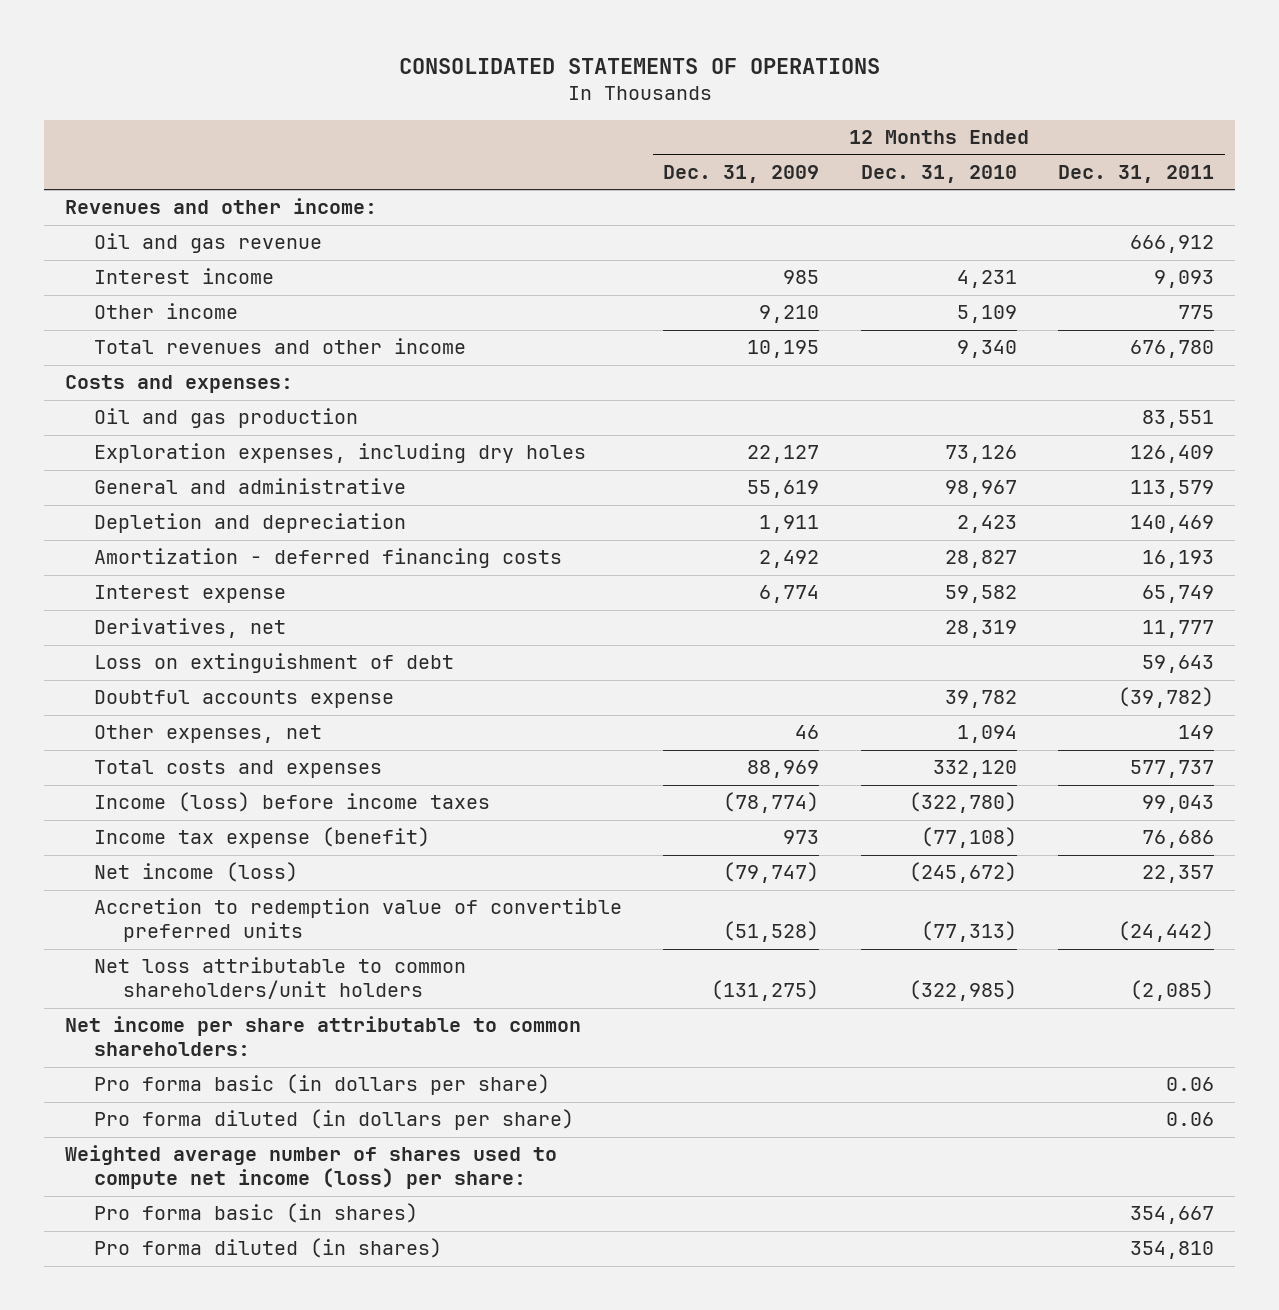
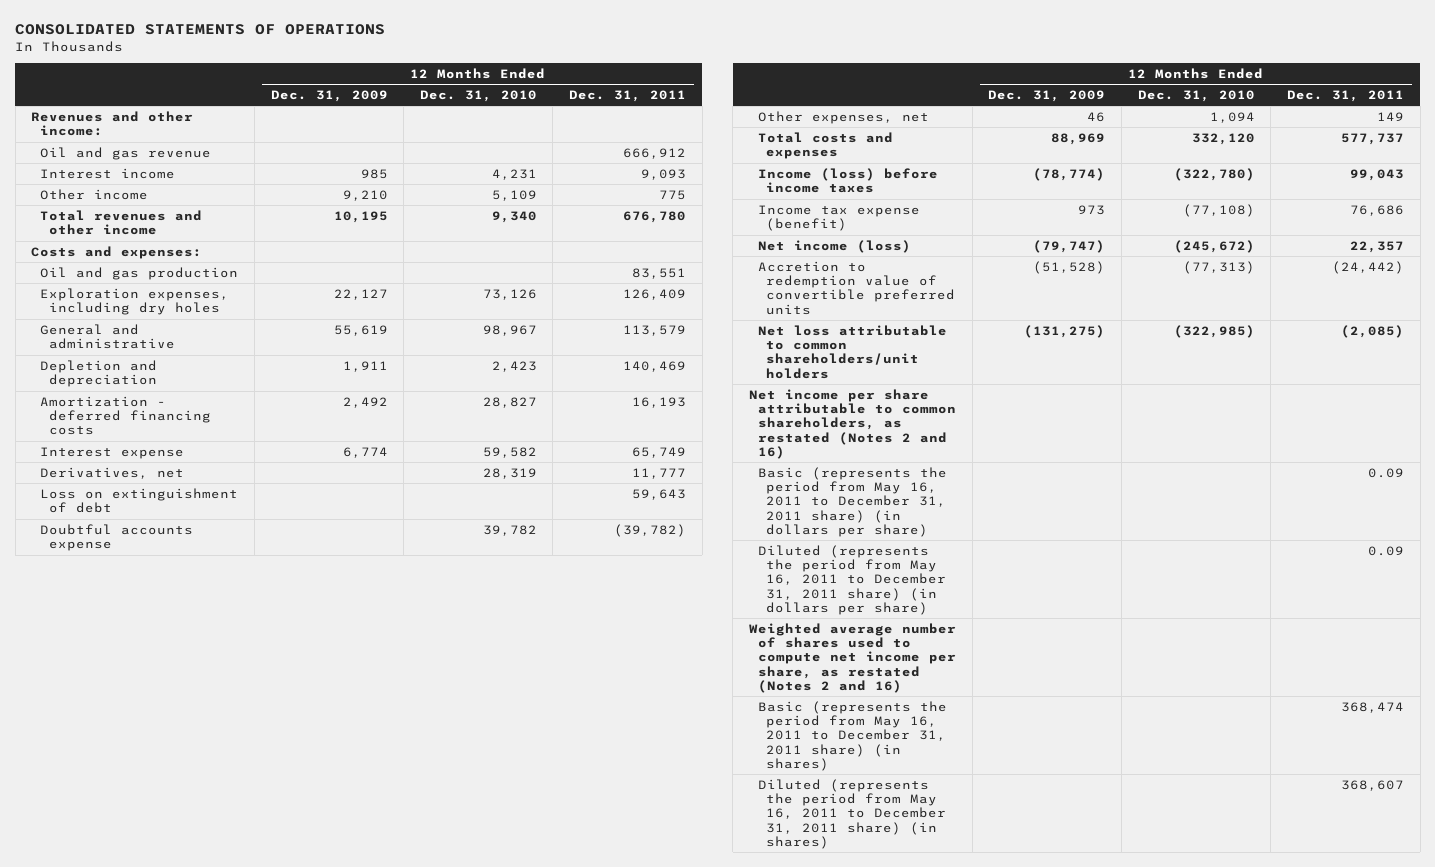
[93,1074,550,1096] Pro forma basic (in dollars per share) -> none
[93,1109,574,1131] Pro forma diluted (in dollars per share) -> none
[93,1203,418,1224] Pro forma basic (in shares) -> none
[93,1238,442,1259] Pro forma diluted (in shares) -> none
[65,1016,582,1057] Net income per share attributable to common shareholders: -> [749,388,956,460] Net income per share attributable to common shareholders, as restated (Notes 2 and 16)
none -> [757,466,947,538] Basic (represents the period from May 16, 2011 to December 31, 2011 share) (in dollars per share)
none -> [757,544,947,616] Diluted (represents the period from May 16, 2011 to December 31, 2011 share) (in dollars per share)
[65,1145,558,1190] Weighted average number of shares used to compute net income (loss) per share: -> [749,622,957,694] Weighted average number of shares used to compute net income per share, as restated (Notes 2 and 16)
none -> [757,700,947,772] Basic (represents the period from May 16, 2011 to December 31, 2011 share) (in shares)
none -> [757,778,947,850] Diluted (represents the period from May 16, 2011 to December 31, 2011 share) (in shares)

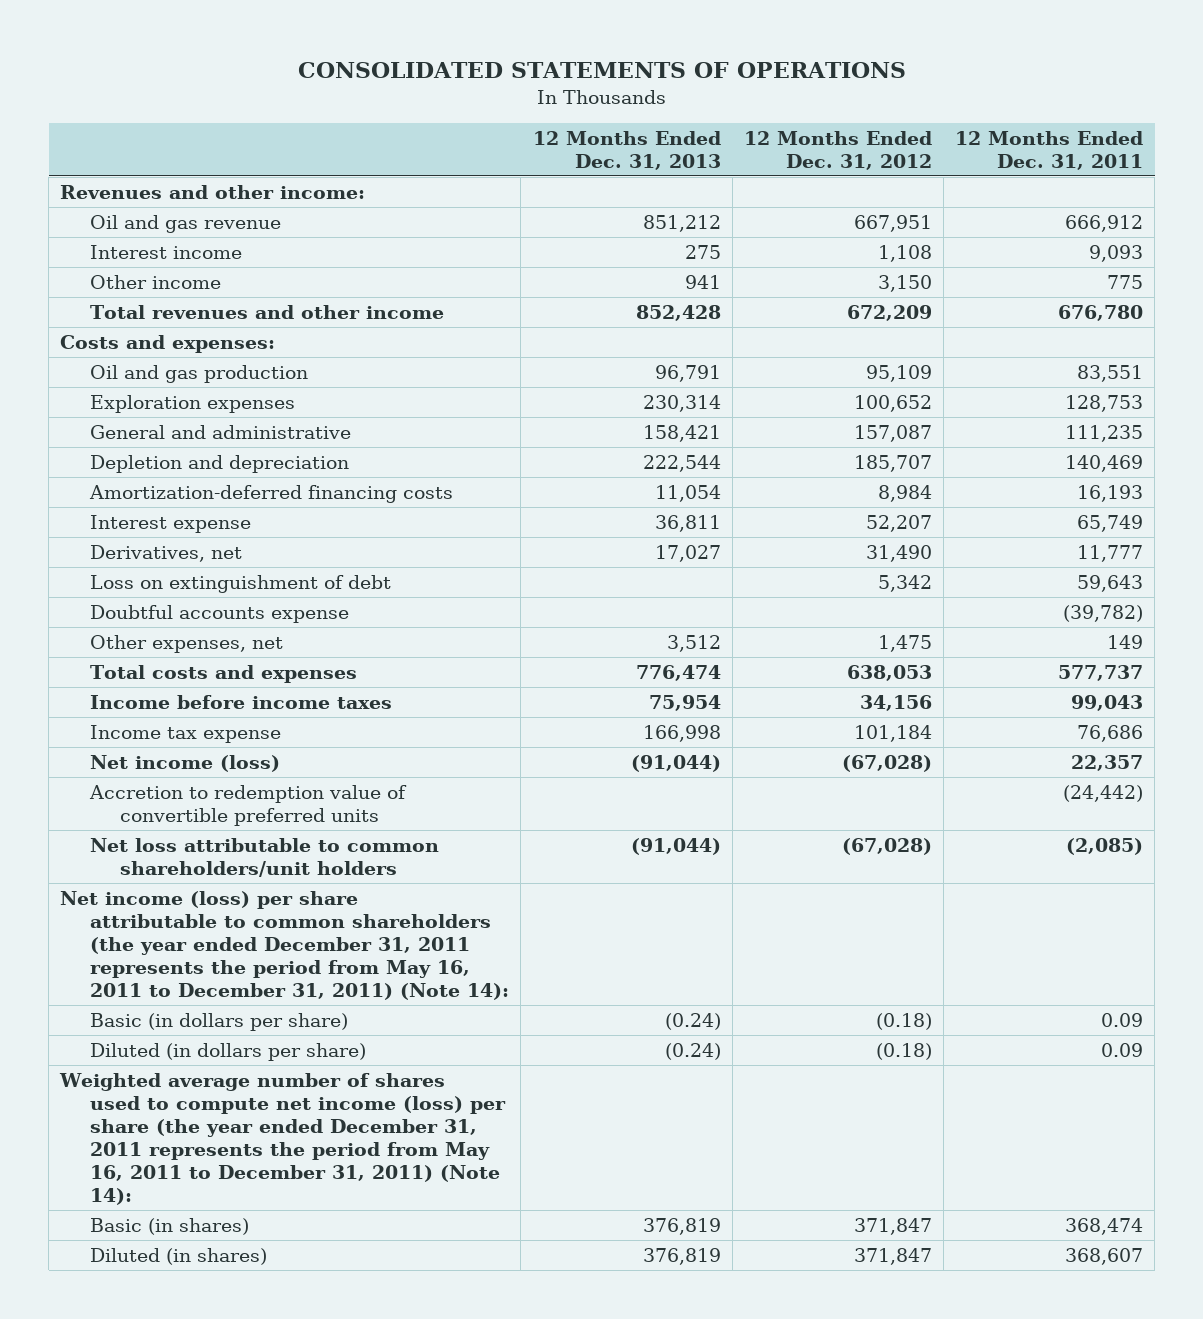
[270,90,388,103] Dec. 31, 2009 -> none
[419,90,537,103] Dec. 31, 2010 -> none
none -> [532,130,721,170] 12 Months Ended Dec. 31, 2013
none -> [743,130,932,170] 12 Months Ended Dec. 31, 2012
[39,287,229,316] Exploration expenses, including dry holes -> [90,394,296,413] Exploration expenses
[623,288,687,300] 126,409 -> [1065,394,1144,412] 128,753
[623,324,687,336] 113,579 -> [1065,424,1144,442] 111,235
[39,395,211,436] Amortization - deferred financing costs -> [89,484,454,503] Amortization-deferred financing costs
[757,167,938,194] Income (loss) before income taxes -> [90,694,393,709] Income before income taxes
[757,204,920,232] Income tax expense (benefit) -> [90,724,282,743] Income tax expense
[749,388,956,460] Net income per share attributable to common shareholders, as restated (Notes 2 and 16) -> [60,890,510,1000] Net income (loss) per share attributable to common shareholders (the year ended December 31, 2011 represents the period from May 16, 2011 to December 31, 2011) (Note 14):
[757,466,947,538] Basic (represents the period from May 16, 2011 to December 31, 2011 share) (in dollars per share) -> [90,1012,349,1031] Basic (in dollars per share)
[757,544,947,616] Diluted (represents the period from May 16, 2011 to December 31, 2011 share) (in dollars per share) -> [90,1042,367,1061] Diluted (in dollars per share)
[749,622,957,694] Weighted average number of shares used to compute net income per share, as restated (Notes 2 and 16) -> [59,1072,507,1205] Weighted average number of shares used to compute net income (loss) per share (the year ended December 31, 2011 represents the period from May 16, 2011 to December 31, 2011) (Note 14):
[757,700,947,772] Basic (represents the period from May 16, 2011 to December 31, 2011 share) (in shares) -> [90,1217,250,1235] Basic (in shares)
[757,778,947,850] Diluted (represents the period from May 16, 2011 to December 31, 2011 share) (in shares) -> [90,1247,268,1265] Diluted (in shares)

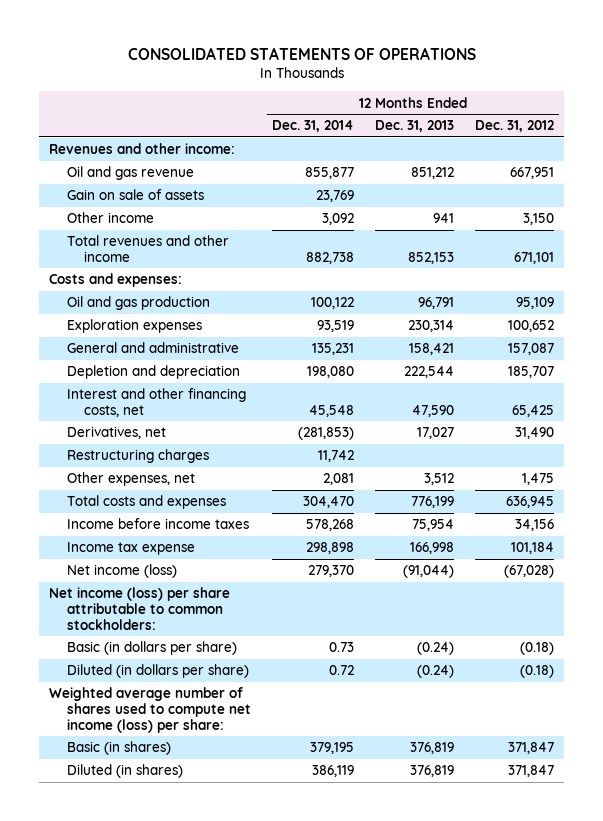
[955,130,1144,170] 12 Months Ended Dec. 31, 2011 -> none
none -> [271,120,354,133] Dec. 31, 2014
[90,244,243,259] Interest income -> none
none -> [66,189,204,201] Gain on sale of assets
[635,304,721,321] 852,428 -> [407,251,454,264] 852,153
[846,304,932,321] 672,209 -> [513,251,554,264] 671,101
[89,484,454,503] Amortization-deferred financing costs -> none
[90,514,252,533] Interest expense -> none
none -> [66,388,246,417] Interest and other financing costs, net
[90,574,392,593] Loss on extinguishment of debt -> none
[90,604,350,623] Doubtful accounts expense -> none
none -> [66,449,209,464] Restructuring charges
[635,664,721,681] 776,474 -> [410,496,454,509] 776,199
[846,664,932,681] 638,053 -> [505,496,554,509] 636,945
[89,784,408,826] Accretion to redemption value of convertible preferred units -> none
[90,837,440,877] Net loss attributable to common shareholders/unit holders -> none
[60,890,510,1000] Net income (loss) per share attributable to common shareholders (the year ended December 31, 2011 represents the period from May 16, 2011 to December 31, 2011) (Note 14): -> [49,587,231,630] Net income (loss) per share attributable to common stockholders:
[59,1072,507,1205] Weighted average number of shares used to compute net income (loss) per share (the year ended December 31, 2011 represents the period from May 16, 2011 to December 31, 2011) (Note 14): -> [49,687,251,733] Weighted average number of shares used to compute net income (loss) per share:

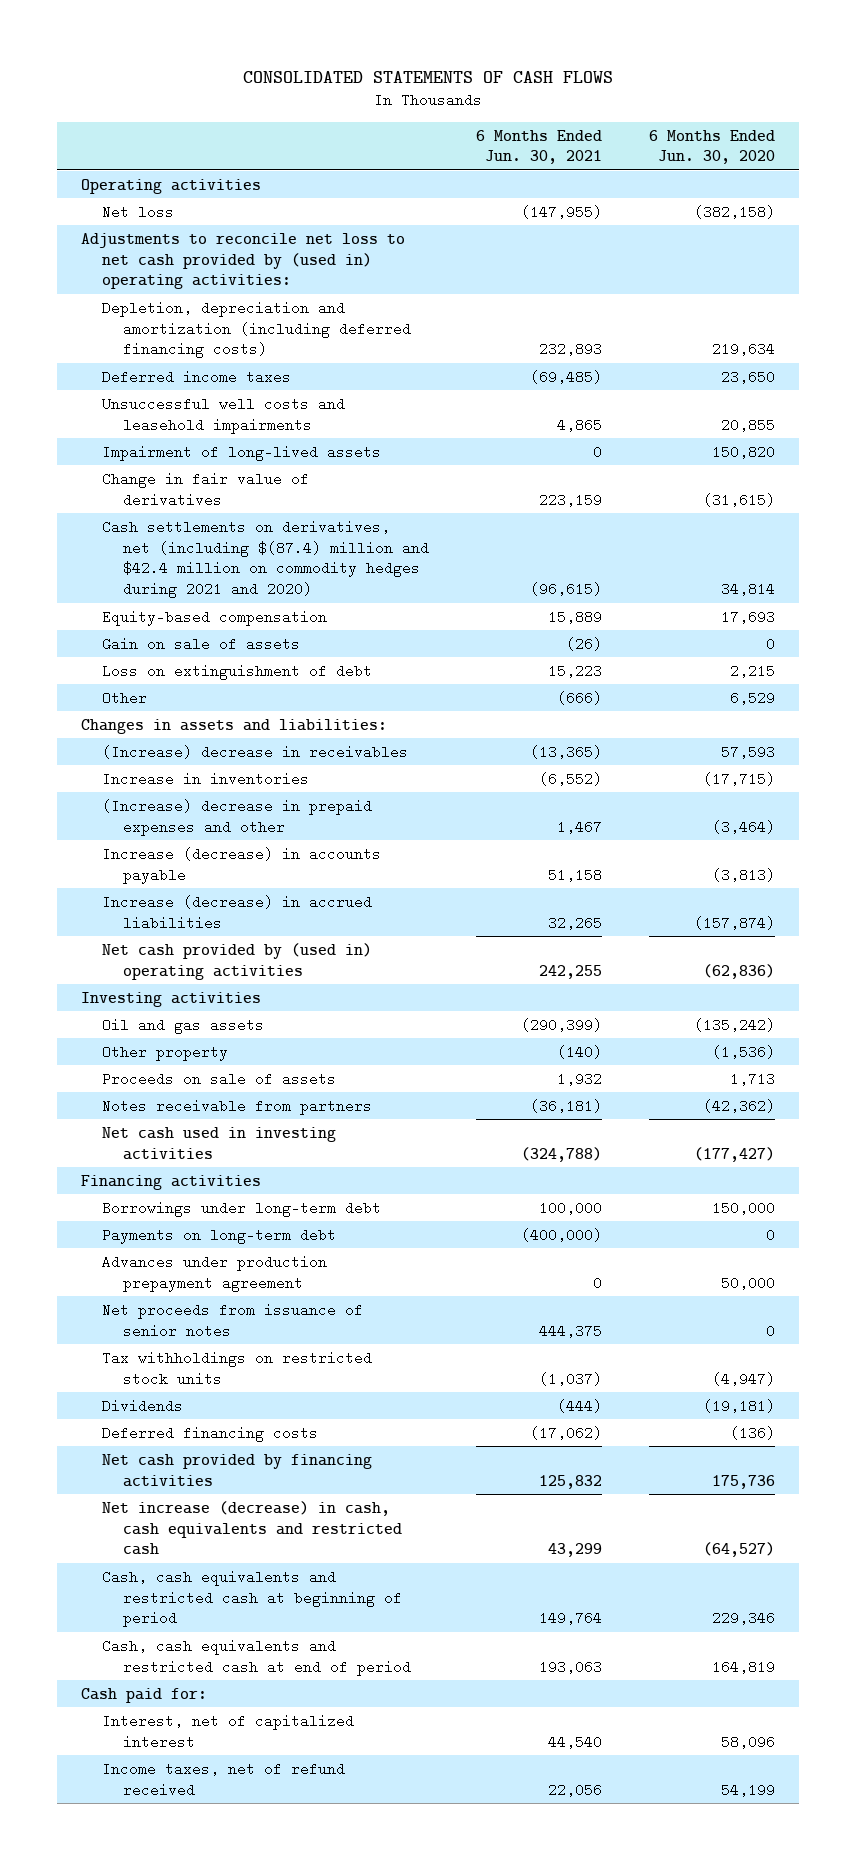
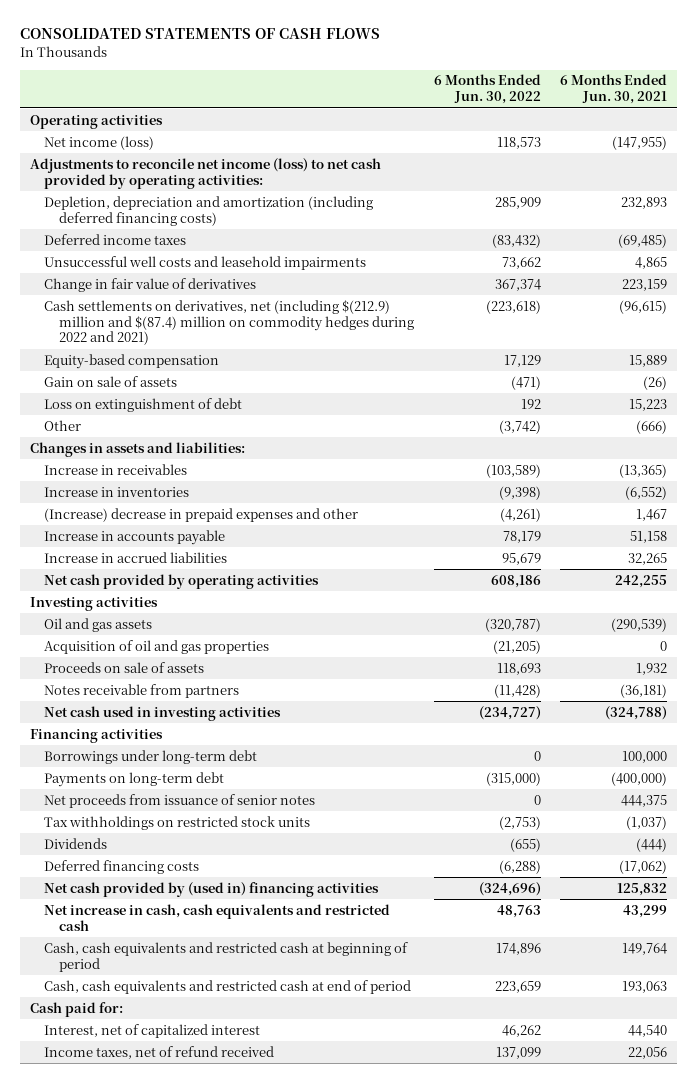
[649,129,776,165] 6 Months Ended Jun. 30, 2020 -> none
none -> [433,74,541,105] 6 Months Ended Jun. 30, 2022
[102,204,175,219] Net loss -> [44,135,155,150] Net income (loss)
[80,232,405,290] Adjustments to reconcile net loss to net cash provided by (used in) operating activities: -> [29,157,381,189] Adjustments to reconcile net income (loss) to net cash provided by operating activities:
[102,444,382,461] Impairment of long-lived assets -> none
[102,519,430,599] Cash settlements on derivatives, net (including $(87.4) million and $42.4 million on commodity hedges during 2021 and 2020) -> [44,299,414,346] Cash settlements on derivatives, net (including $(212.9) million and $(87.4) million on commodity hedges during 2022 and 2021)
[102,744,409,759] (Increase) decrease in receivables -> [44,463,188,475] Increase in receivables
[102,846,382,884] Increase (decrease) in accounts payable -> [44,529,226,545] Increase in accounts payable
[102,894,373,930] Increase (decrease) in accrued liabilities -> [44,551,228,563] Increase in accrued liabilities
[102,942,373,980] Net cash provided by (used in) operating activities -> [44,573,320,589] Net cash provided by operating activities
[102,1044,229,1061] Other property -> none
[521,1017,603,1032] (290,399) -> [611,617,668,632] (290,539)
none -> [44,639,270,654] Acquisition of oil and gas properties
[102,1254,328,1292] Advances under production prepayment agreement -> none
[102,1453,373,1487] Net cash provided by financing activities -> [44,881,380,897] Net cash provided by (used in) financing activities
[102,1500,403,1556] Net increase (decrease) in cash, cash equivalents and restricted cash -> [44,903,391,931] Net increase in cash, cash equivalents and restricted cash

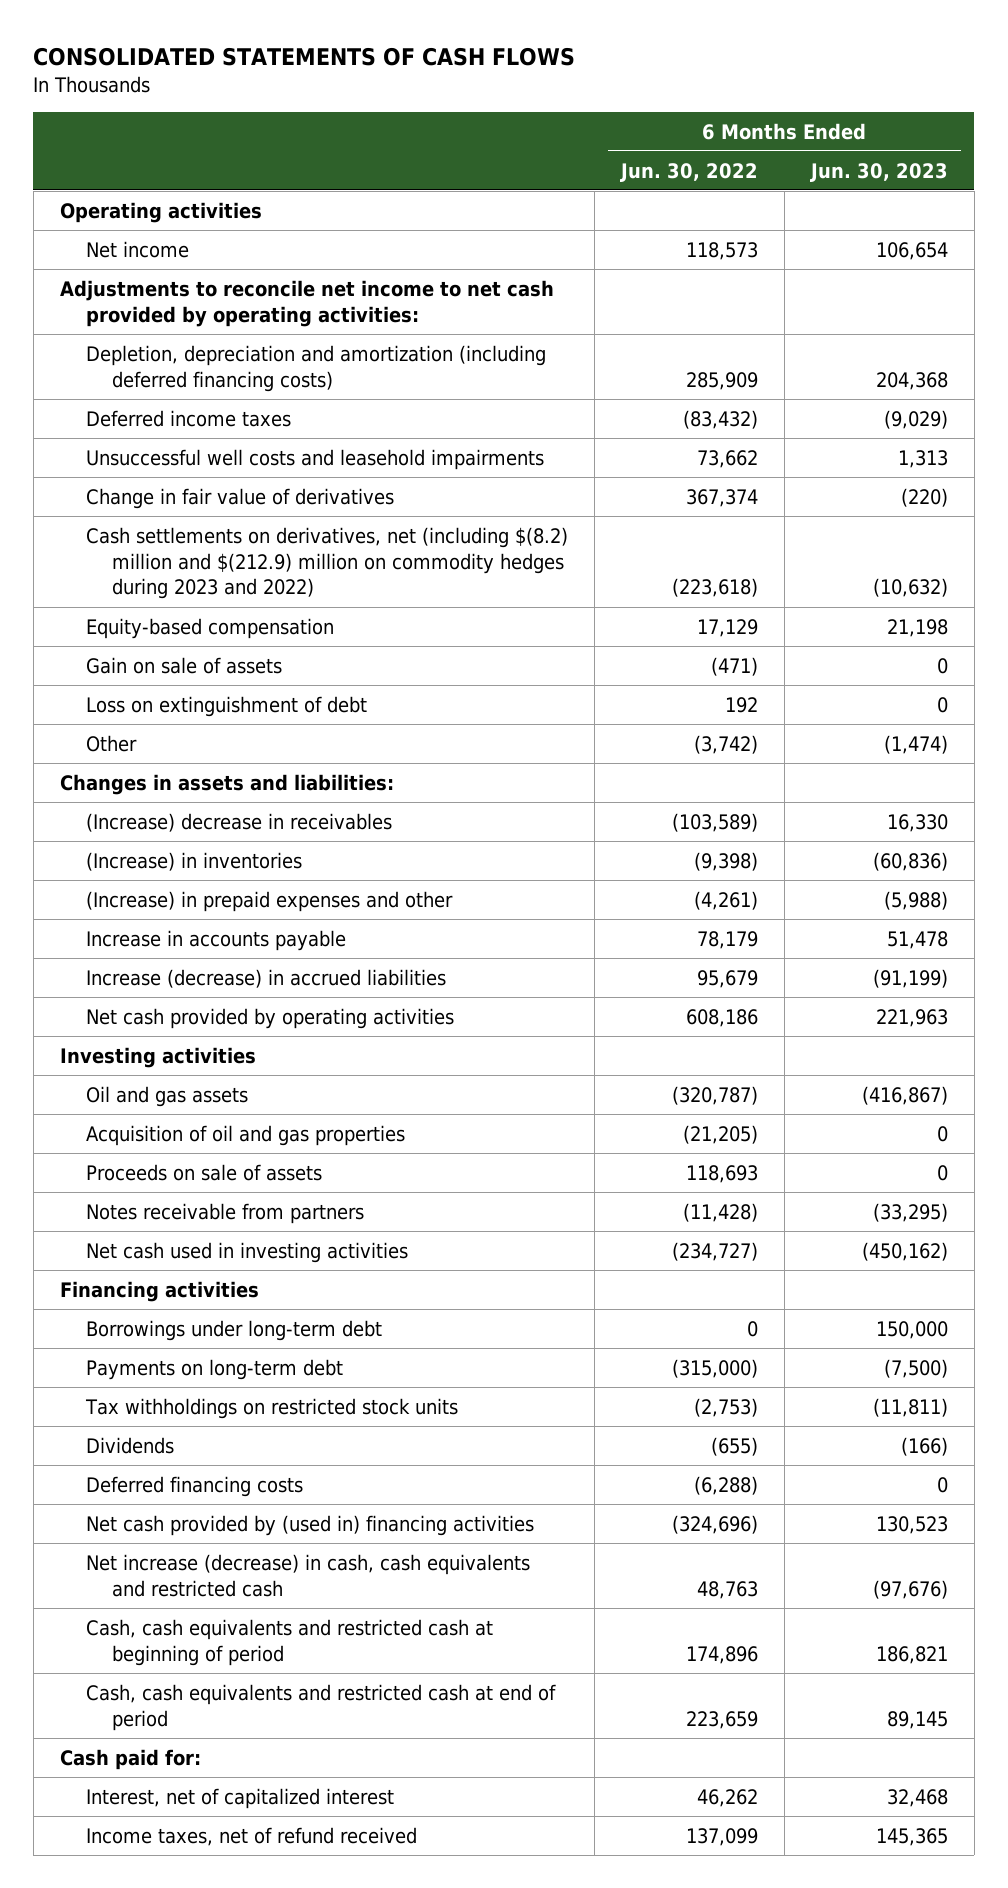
[560,74,668,105] 6 Months Ended Jun. 30, 2021 -> none
none -> [809,162,948,182] Jun. 30, 2023
[44,135,155,150] Net income (loss) -> [85,240,189,258] Net income
[29,157,381,189] Adjustments to reconcile net income (loss) to net cash provided by operating activities: -> [59,279,554,327] Adjustments to reconcile net income to net cash provided by operating activities:
[44,299,414,346] Cash settlements on derivatives, net (including $(212.9) million and $(87.4) million on commodity hedges during 2022 and 2021) -> [85,526,568,600] Cash settlements on derivatives, net (including $(8.2) million and $(212.9) million on commodity hedges during 2023 and 2022)
[44,463,188,475] Increase in receivables -> [85,812,392,832] (Increase) decrease in receivables
[44,486,190,497] Increase in inventories -> [85,851,302,871] (Increase) in inventories
[44,507,359,522] (Increase) decrease in prepaid expenses and other -> [85,890,453,912] (Increase) in prepaid expenses and other
[44,551,228,563] Increase in accrued liabilities -> [85,968,446,988] Increase (decrease) in accrued liabilities
[44,793,316,808] Net proceeds from issuance of senior notes -> none
[44,903,391,931] Net increase in cash, cash equivalents and restricted cash -> [85,1553,530,1597] Net increase (decrease) in cash, cash equivalents and restricted cash

